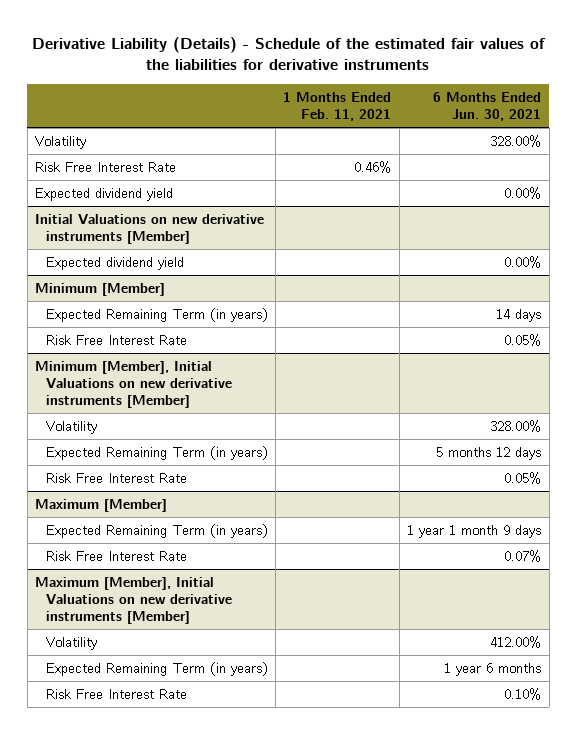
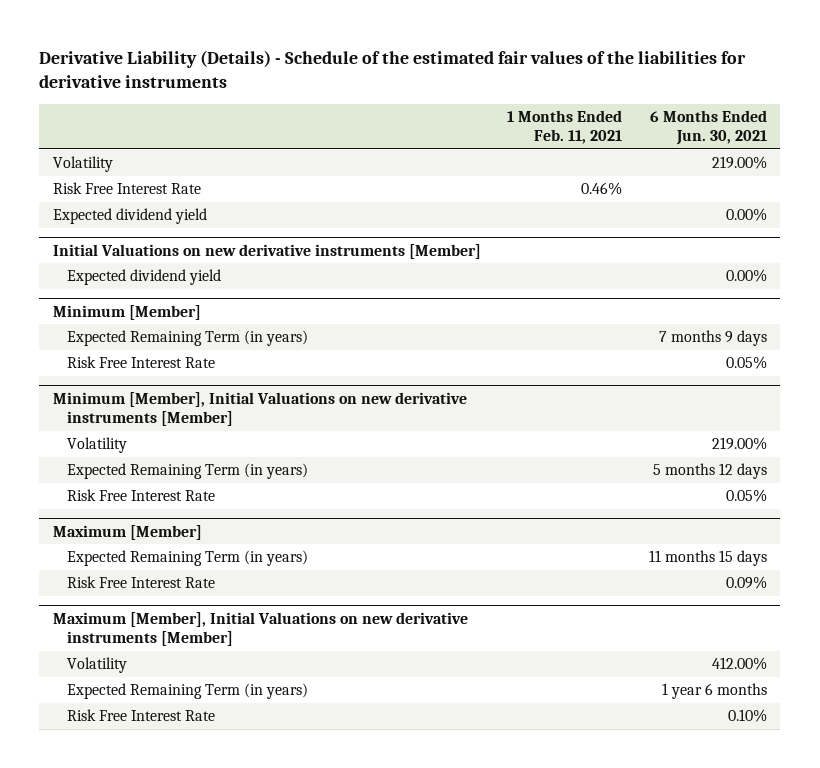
[490,134,542,147] 328.00% -> [711,156,767,170] 219.00%
[496,308,542,322] 14 days -> [658,330,767,347] 7 months 9 days
[490,419,542,432] 328.00% -> [711,437,767,451] 219.00%
[407,524,542,538] 1 year 1 month 9 days -> [648,550,767,567] 11 months 15 days
[504,549,542,562] 0.07% -> [725,576,767,590] 0.09%

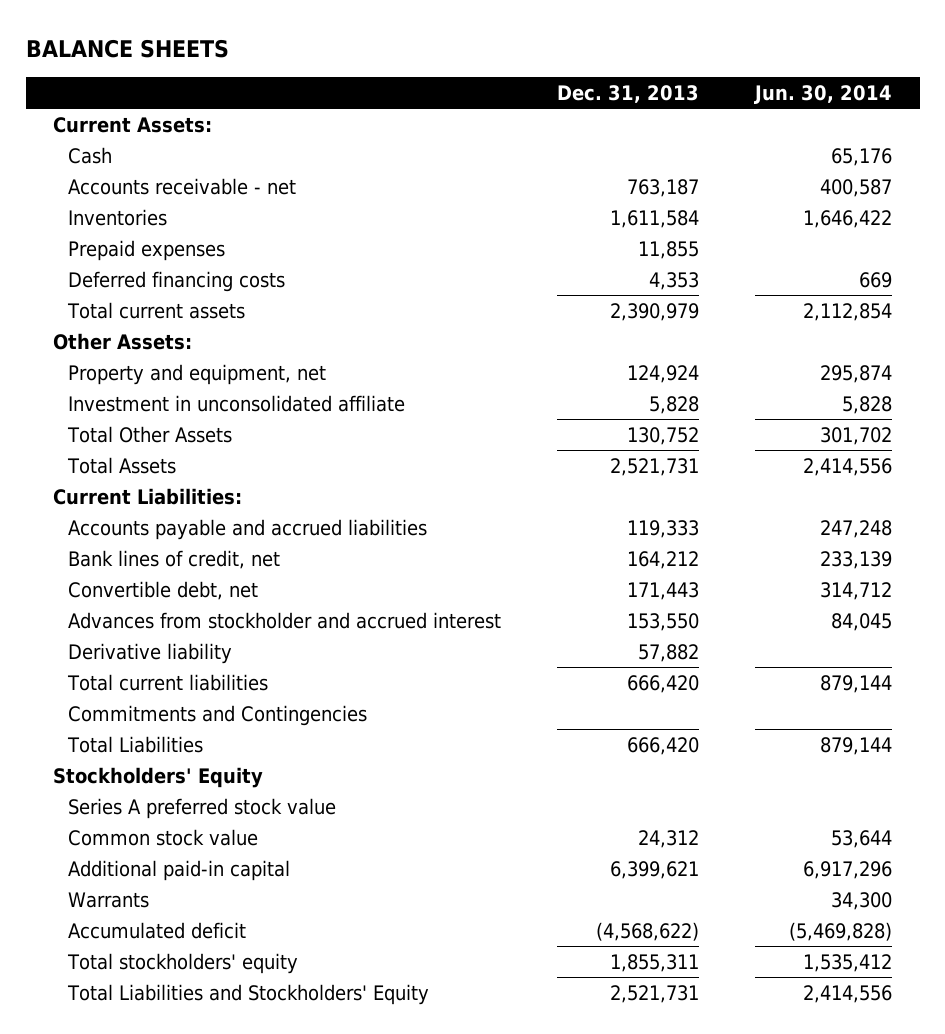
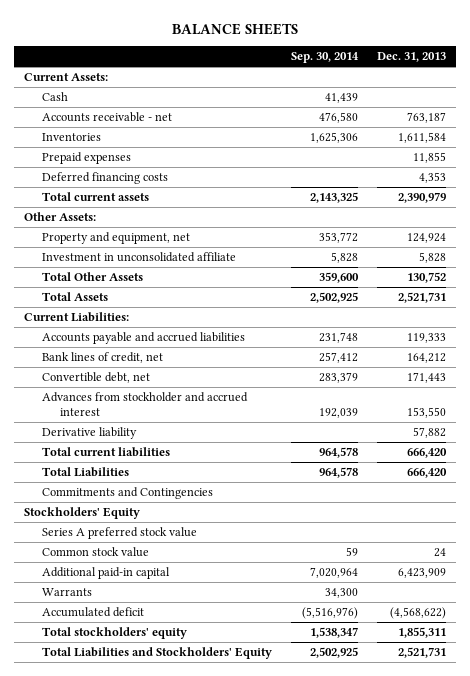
[753,85,892,105] Jun. 30, 2014 -> none
none -> [291,52,360,64] Sep. 30, 2014
[68,705,368,727] Commitments and Contingencies -> [41,487,213,500] Commitments and Contingencies
[638,830,700,849] 24,312 -> [434,548,447,558] 24
[610,861,700,880] 6,399,621 -> [398,568,447,579] 6,423,909

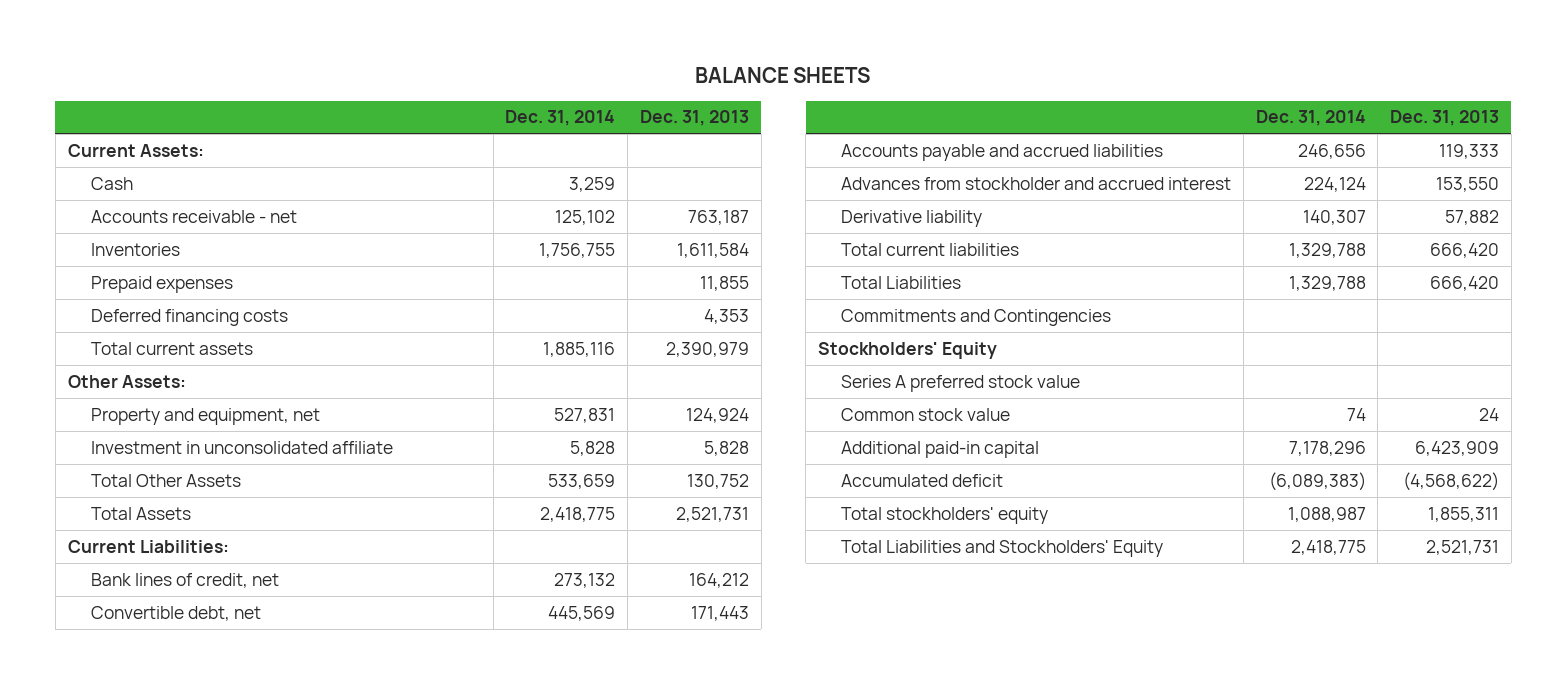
[291,52,360,64] Sep. 30, 2014 -> none
none -> [505,110,616,127] Dec. 31, 2014
[41,332,245,345] Accounts payable and accrued liabilities -> [841,143,1164,161] Accounts payable and accrued liabilities
[41,588,92,597] Warrants -> none

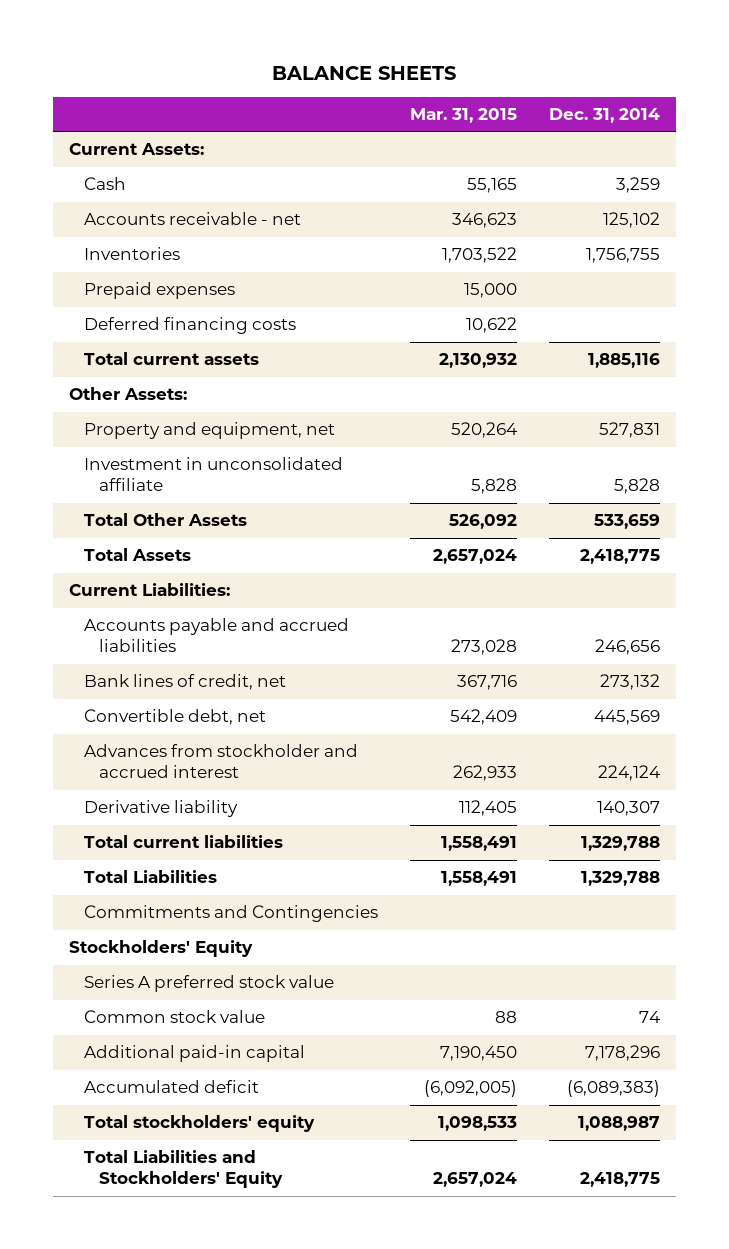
[640,110,750,127] Dec. 31, 2013 -> none
none -> [409,107,517,123] Mar. 31, 2015
[841,143,1164,161] Accounts payable and accrued liabilities -> [83,618,349,653] Accounts payable and accrued liabilities

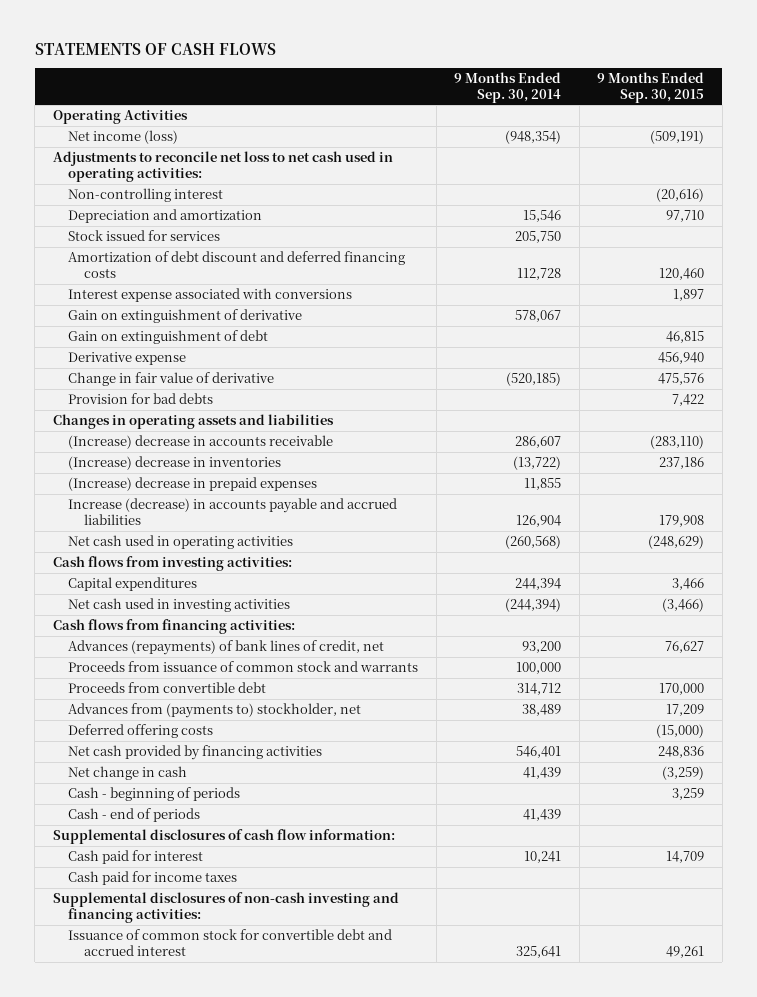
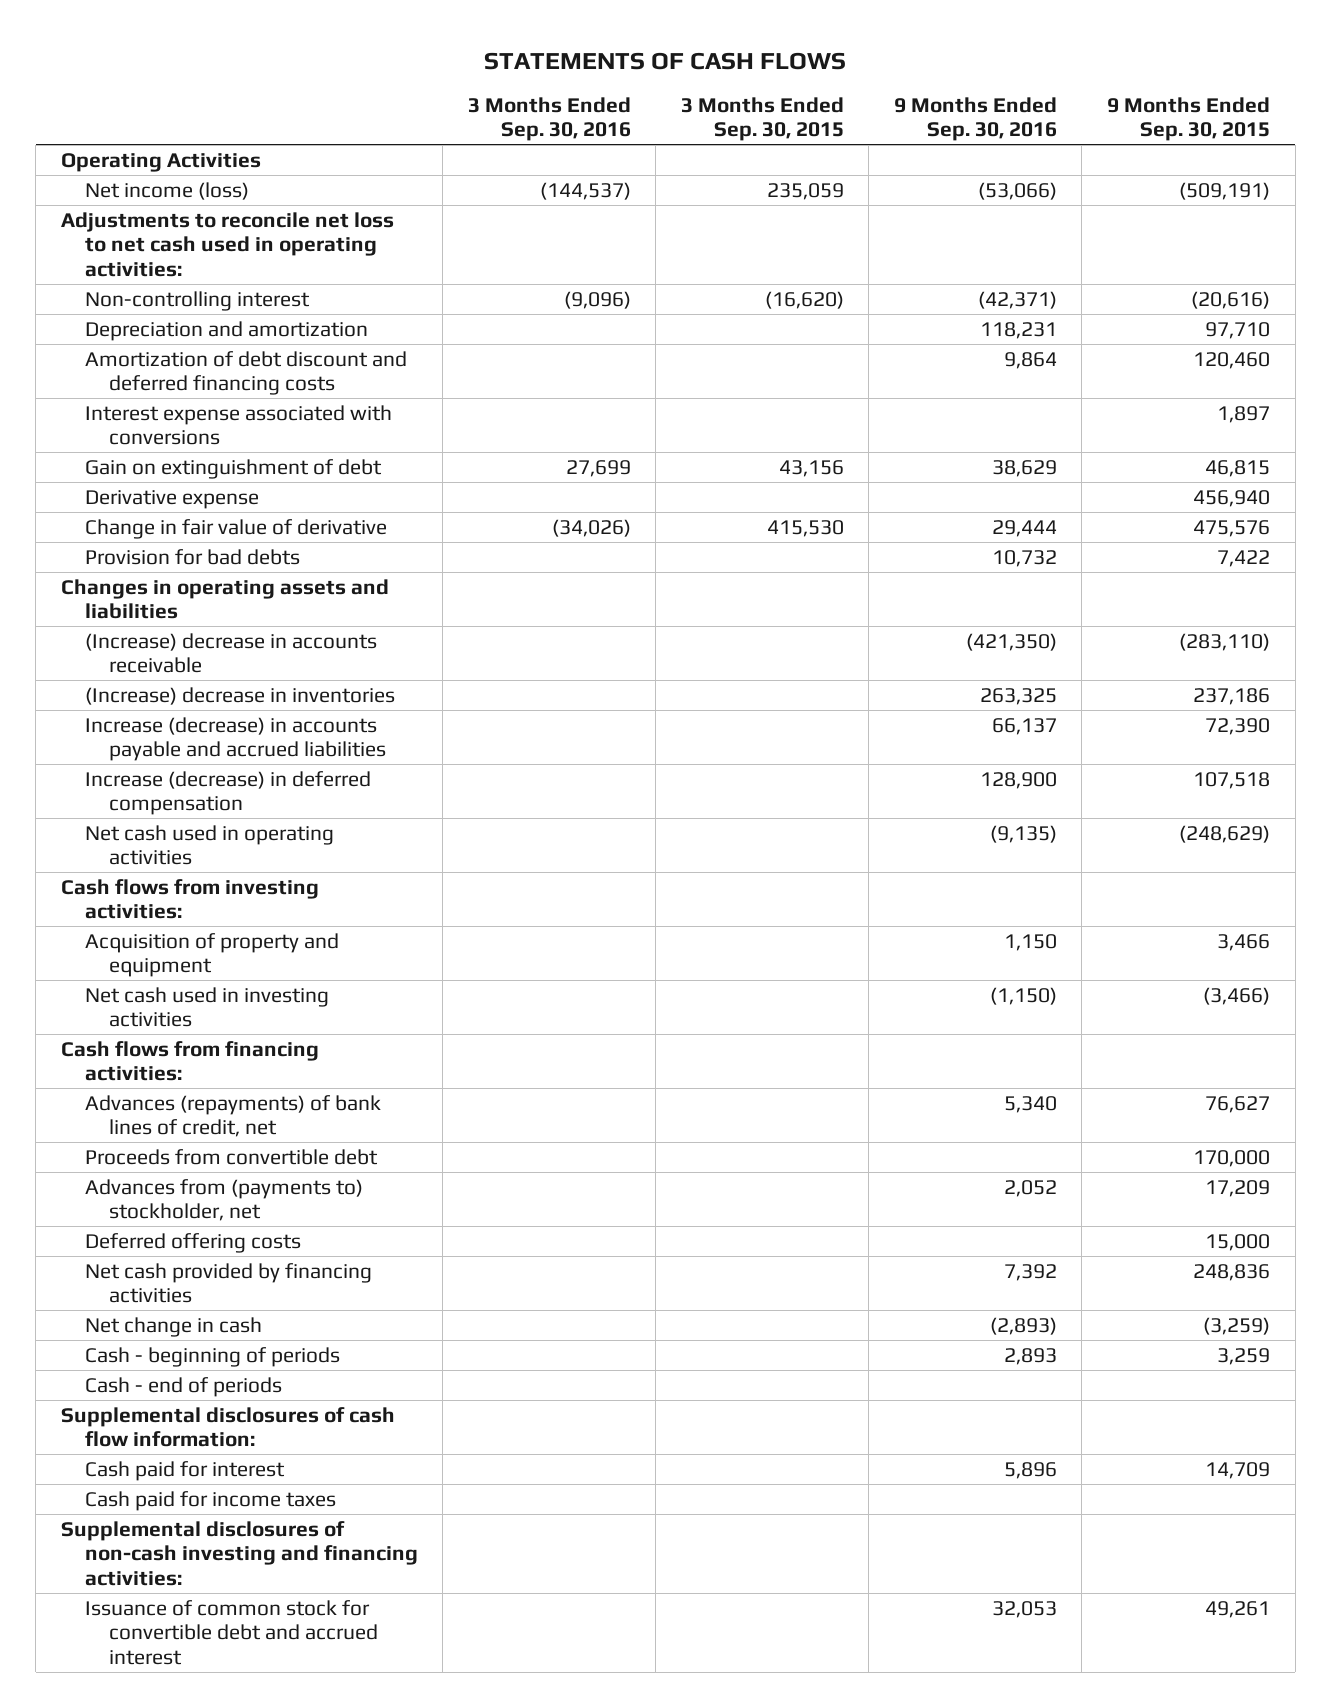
[454,71,562,103] 9 Months Ended Sep. 30, 2014 -> none
none -> [467,96,631,142] 3 Months Ended Sep. 30, 2016
none -> [680,96,844,142] 3 Months Ended Sep. 30, 2015
none -> [893,96,1057,142] 9 Months Ended Sep. 30, 2016
[68,230,221,242] Stock issued for services -> none
[68,309,303,324] Gain on extinguishment of derivative -> none
[68,477,318,492] (Increase) decrease in prepaid expenses -> none
[659,515,705,528] 179,908 -> [1205,717,1271,735] 72,390
none -> [84,770,371,816] Increase (decrease) in deferred compensation
[68,577,198,592] Capital expenditures -> [84,932,339,978] Acquisition of property and equipment
[68,661,419,673] Proceeds from issuance of common stock and warrants -> none
[656,724,705,739] (15,000) -> [1205,1233,1271,1251] 15,000

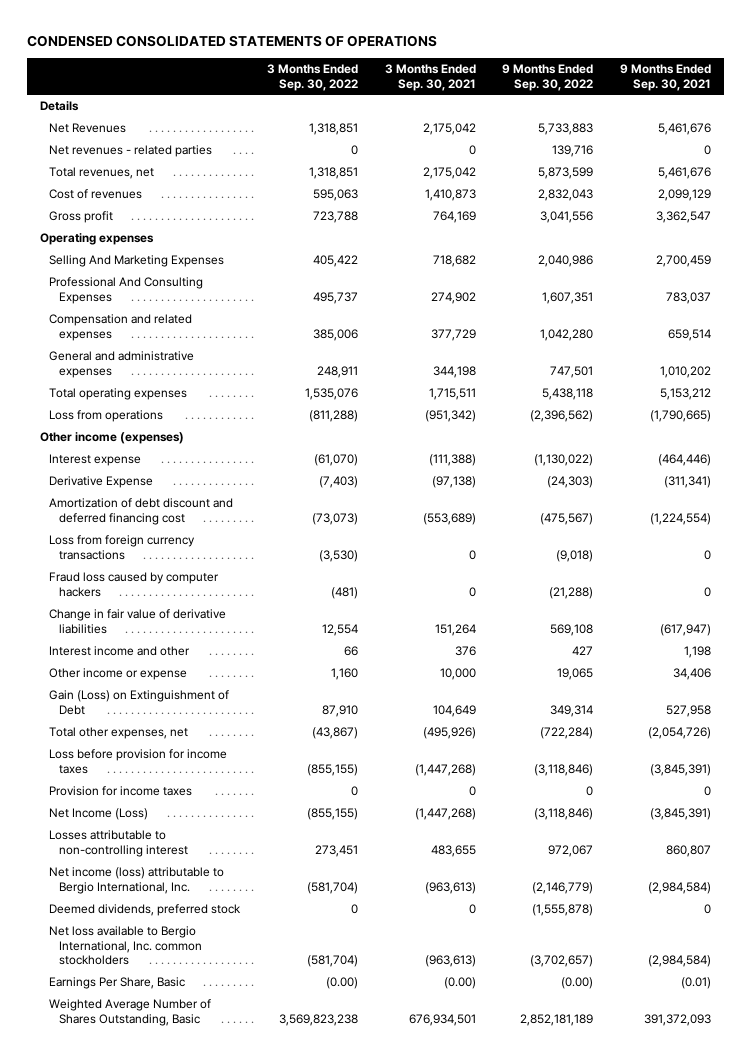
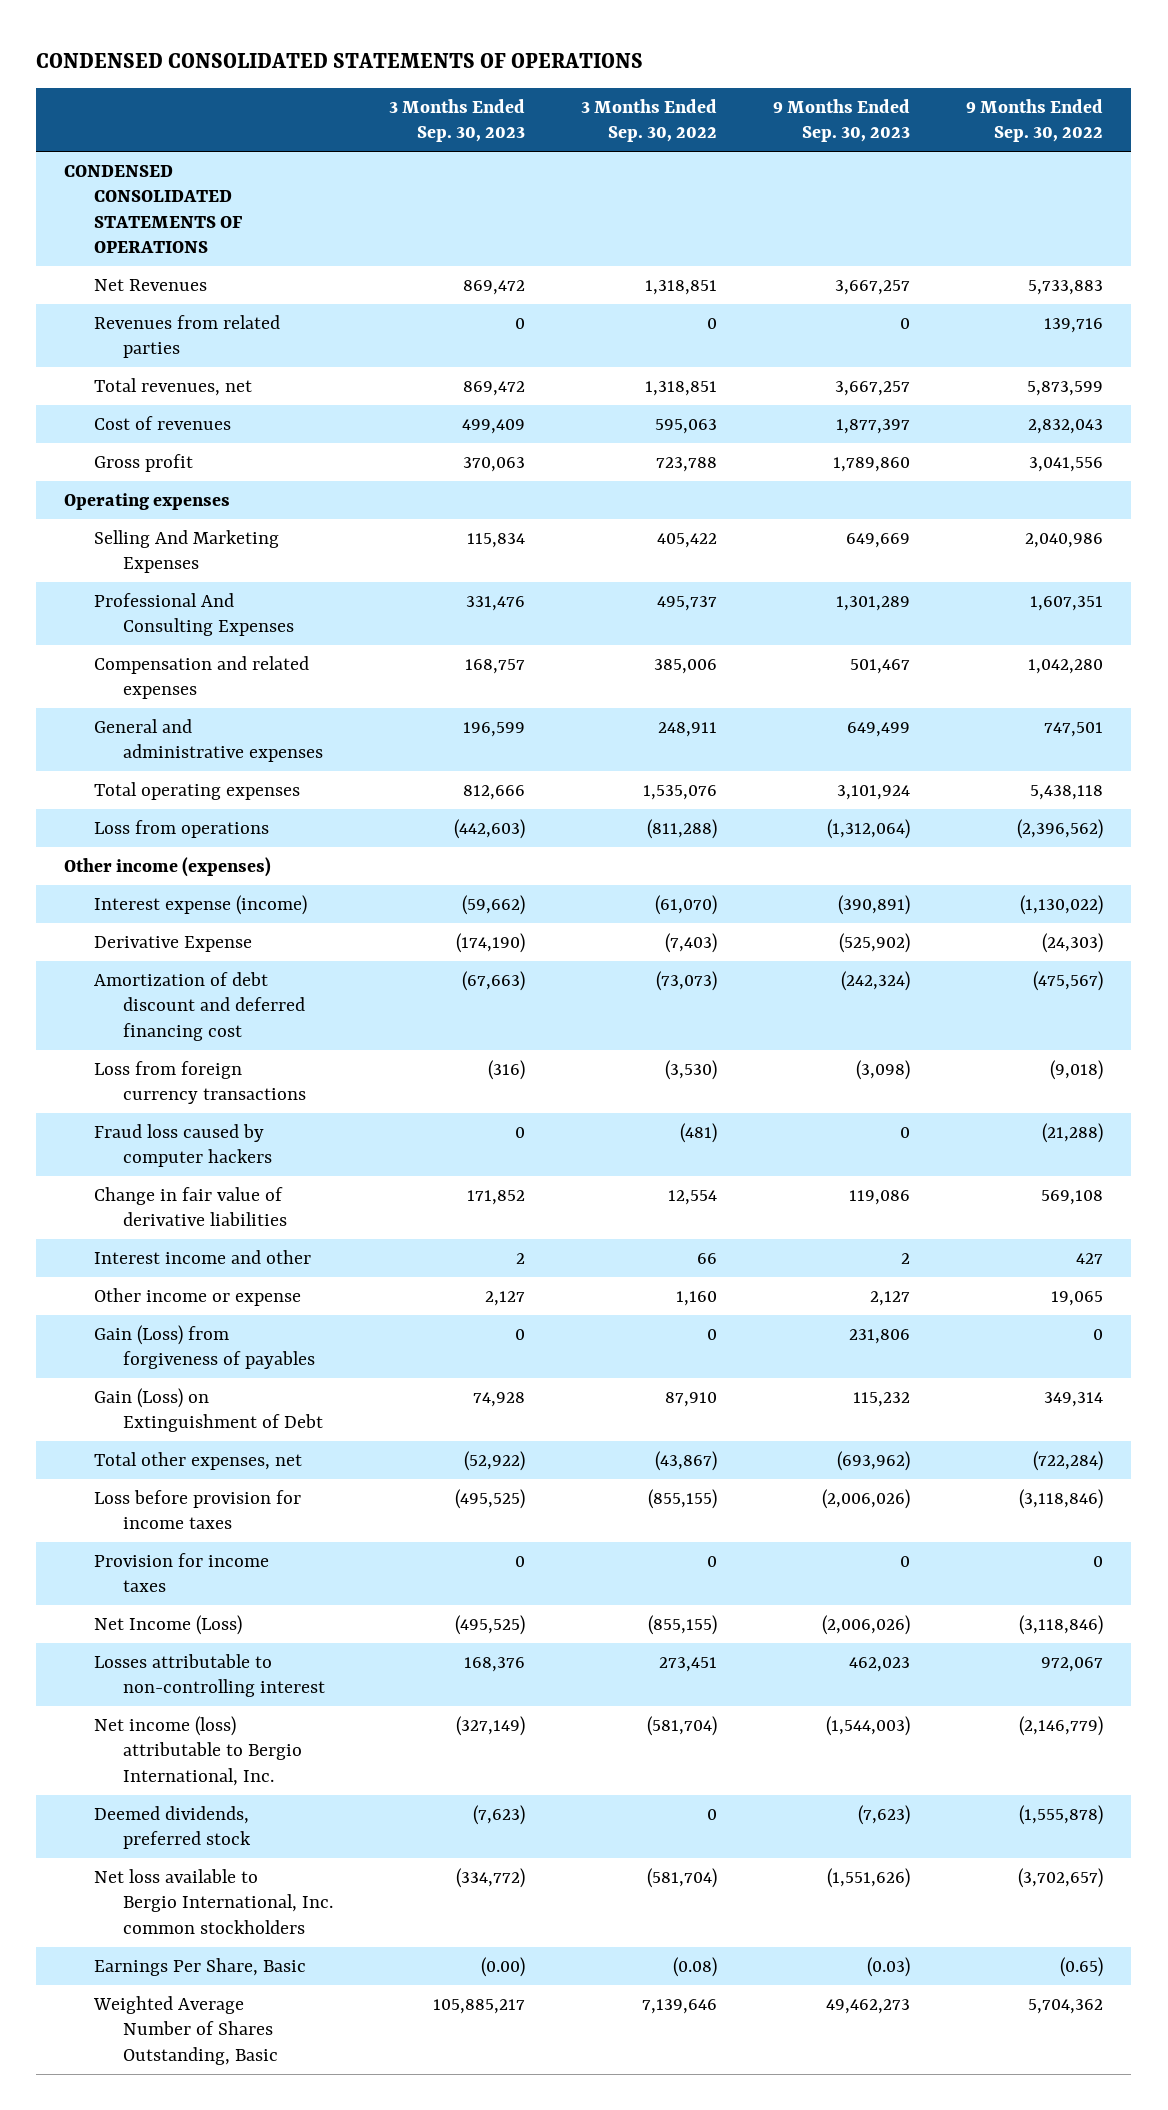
[384,64,476,91] 3 Months Ended Sep. 30, 2021 -> none
[619,64,711,91] 9 Months Ended Sep. 30, 2021 -> none
none -> [389,98,526,143] 3 Months Ended Sep. 30, 2023
none -> [773,98,911,143] 9 Months Ended Sep. 30, 2023
[40,101,80,112] Details -> none
none -> [64,164,242,253] CONDENSED CONSOLIDATED STATEMENTS OF OPERATIONS
[49,145,213,158] Net revenues - related parties -> [93,314,280,359] Revenues from related parties
[49,454,142,467] Interest expense -> [93,894,307,915] Interest expense (income)
none -> [93,1324,316,1370] Gain (Loss) from forgiveness of payables
[326,977,359,990] (0.00) -> [673,1956,718,1977] (0.08)
[561,977,594,990] (0.00) -> [1060,1956,1104,1977] (0.65)
[279,1013,359,1026] 3,569,823,238 -> [642,1998,718,2014] 7,139,646
[520,1013,594,1026] 2,852,181,189 -> [1028,1998,1104,2014] 5,704,362

